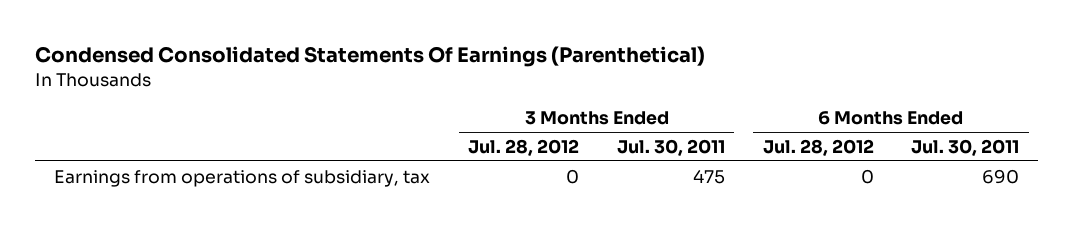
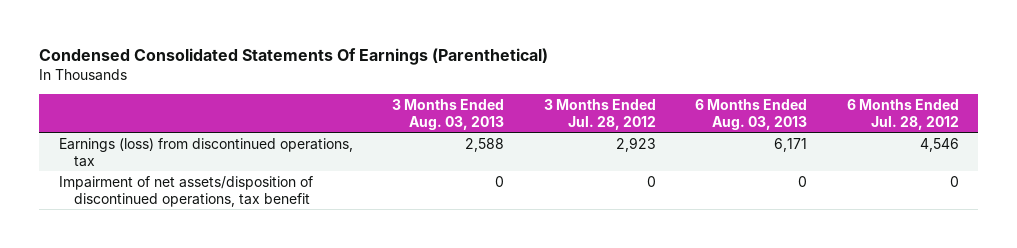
[616,138,725,156] Jul. 30, 2011 -> none
[911,138,1020,156] Jul. 30, 2011 -> none
none -> [392,98,505,131] 3 Months Ended Aug. 03, 2013
none -> [695,98,808,131] 6 Months Ended Aug. 03, 2013
[54,169,431,187] Earnings from operations of subsidiary, tax -> [58,137,353,168] Earnings (loss) from discontinued operations, tax
[566,168,580,184] 0 -> [615,136,656,152] 2,923
[860,168,874,184] 0 -> [919,137,959,152] 4,546
none -> [58,175,313,208] Impairment of net assets/disposition of discontinued operations, tax benefit

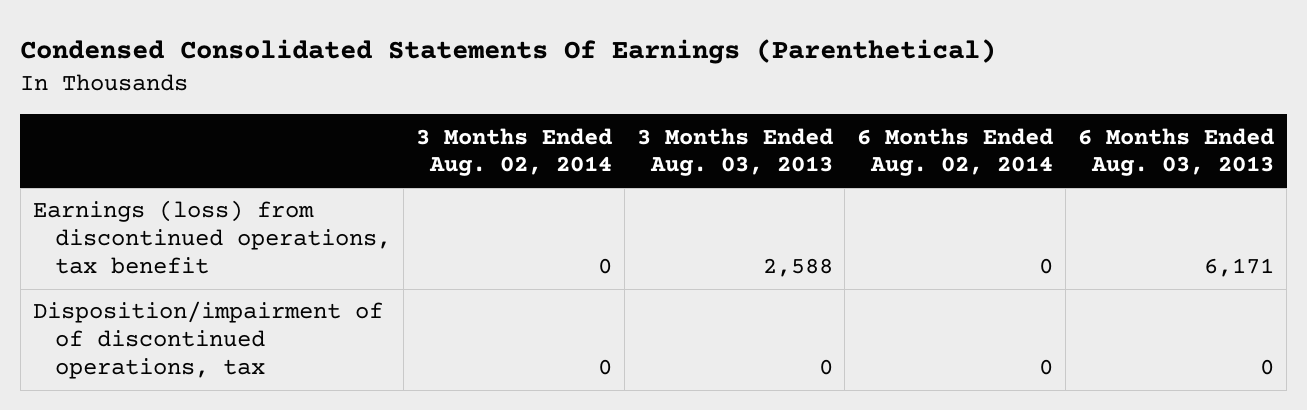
[543,98,656,131] 3 Months Ended Jul. 28, 2012 -> none
[846,98,959,131] 6 Months Ended Jul. 28, 2012 -> none
none -> [415,127,612,177] 3 Months Ended Aug. 02, 2014
none -> [857,127,1054,177] 6 Months Ended Aug. 02, 2014
[58,137,353,168] Earnings (loss) from discontinued operations, tax -> [32,200,391,275] Earnings (loss) from discontinued operations, tax benefit
[58,175,313,208] Impairment of net assets/disposition of discontinued operations, tax benefit -> [32,301,383,380] Disposition/impairment of of discontinued operations, tax

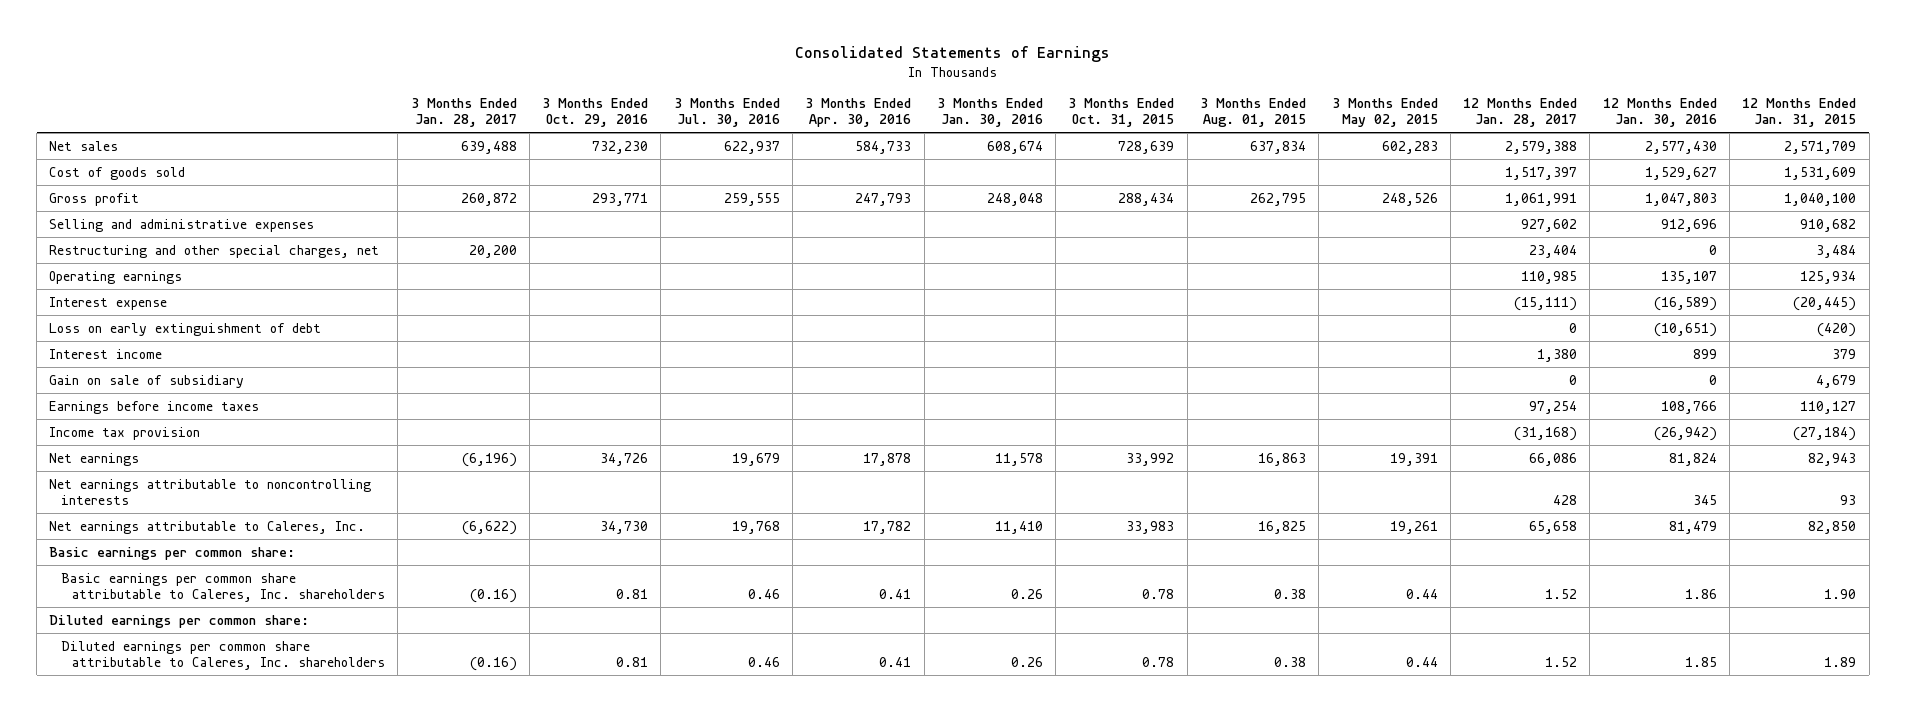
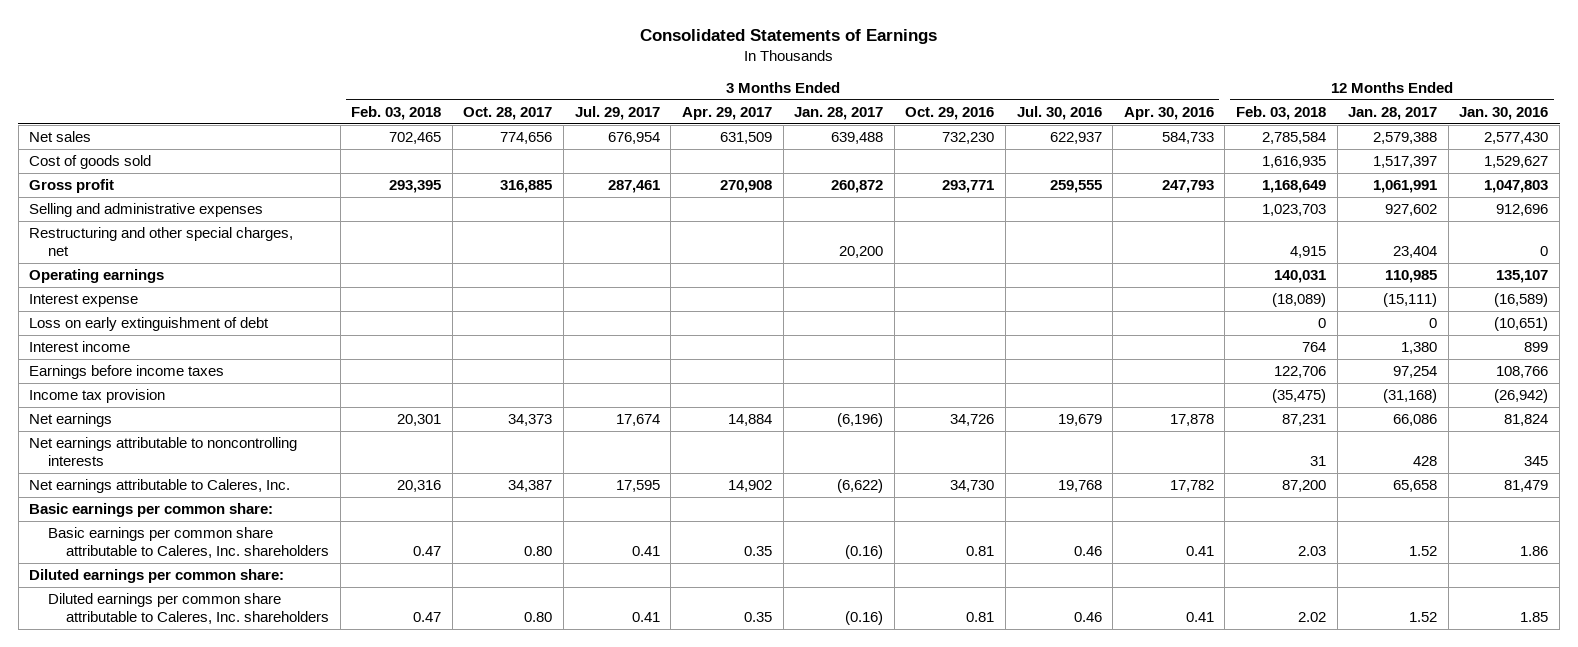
[936,97,1043,128] 3 Months Ended Jan. 30, 2016 -> none
[1068,97,1175,128] 3 Months Ended Oct. 31, 2015 -> none
[1199,97,1306,128] 3 Months Ended Aug. 01, 2015 -> none
[1331,97,1438,128] 3 Months Ended May 02, 2015 -> none
[1742,97,1857,128] 12 Months Ended Jan. 31, 2015 -> none
none -> [351,105,442,120] Feb. 03, 2018
none -> [463,106,553,120] Oct. 28, 2017
none -> [574,105,660,120] Jul. 29, 2017
none -> [681,106,772,120] Apr. 29, 2017
none -> [1236,105,1327,120] Feb. 03, 2018
[49,374,245,388] Gain on sale of subsidiary -> none

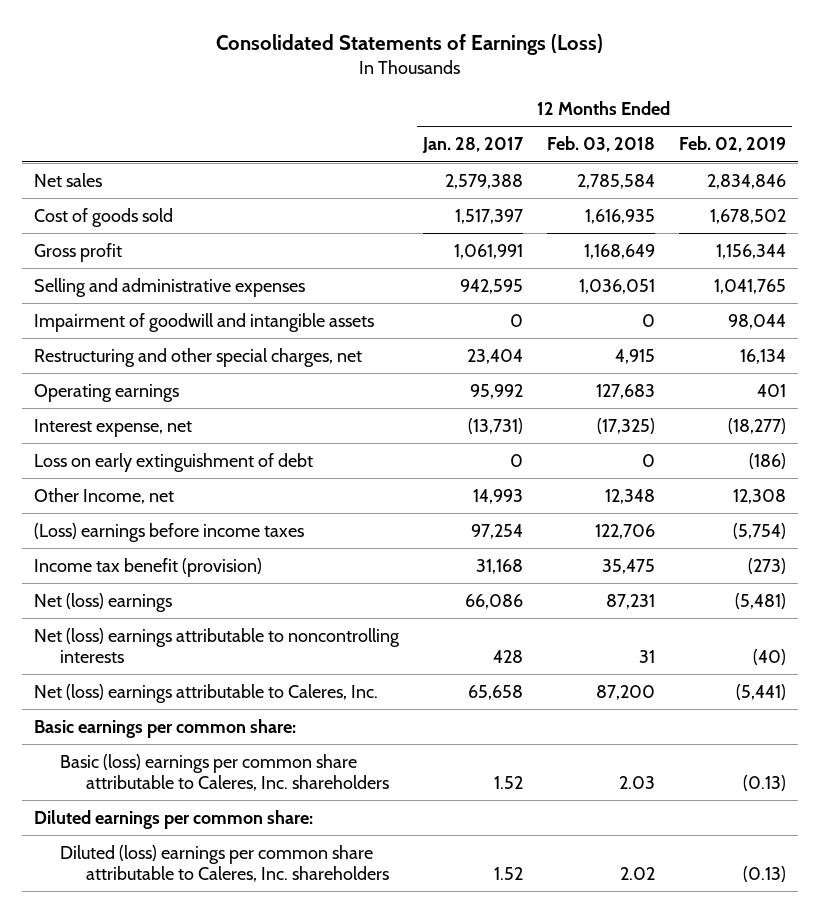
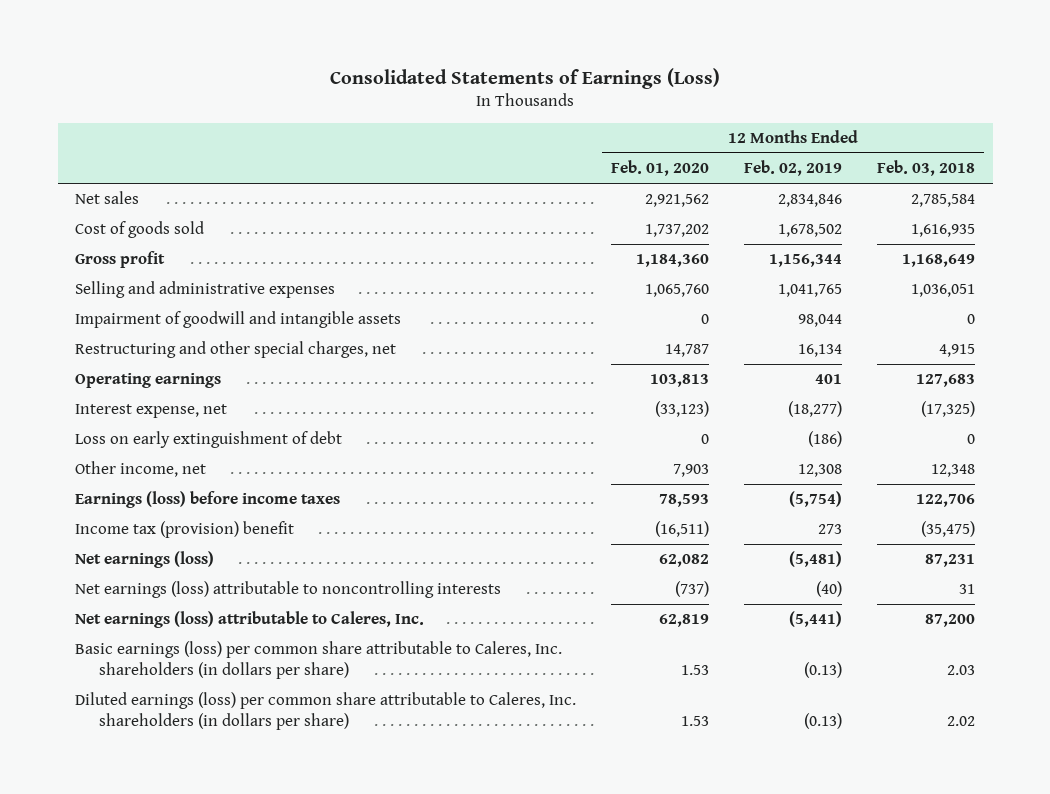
[421,137,524,154] Jan. 28, 2017 -> none
none -> [611,160,710,177] Feb. 01, 2020
[33,718,296,738] Basic earnings per common share: -> none
[33,809,313,829] Diluted earnings per common share: -> none
[33,487,174,504] Other Income, net -> [75,461,207,478] Other income, net
[33,522,304,542] (Loss) earnings before income taxes -> [75,491,341,509] Earnings (loss) before income taxes
[33,557,262,577] Income tax benefit (provision) -> [75,521,295,539] Income tax (provision) benefit
[601,558,655,574] 35,475 -> [921,521,976,538] (35,475)
[747,557,786,574] (273) -> [818,524,843,535] 273
[33,592,172,612] Net (loss) earnings -> [75,551,215,569] Net earnings (loss)
[33,627,400,663] Net (loss) earnings attributable to noncontrolling interests -> [75,581,502,599] Net earnings (loss) attributable to noncontrolling interests
[33,683,378,703] Net (loss) earnings attributable to Caleres, Inc. -> [75,611,425,629] Net earnings (loss) attributable to Caleres, Inc.
[59,753,389,791] Basic (loss) earnings per common share attributable to Caleres, Inc. shareholders -> [75,641,563,680] Basic earnings (loss) per common share attributable to Caleres, Inc. shareholders (in dollars per share)
[59,844,389,882] Diluted (loss) earnings per common share attributable to Caleres, Inc. shareholders -> [75,692,577,731] Diluted earnings (loss) per common share attributable to Caleres, Inc. shareholders (in dollars per share)

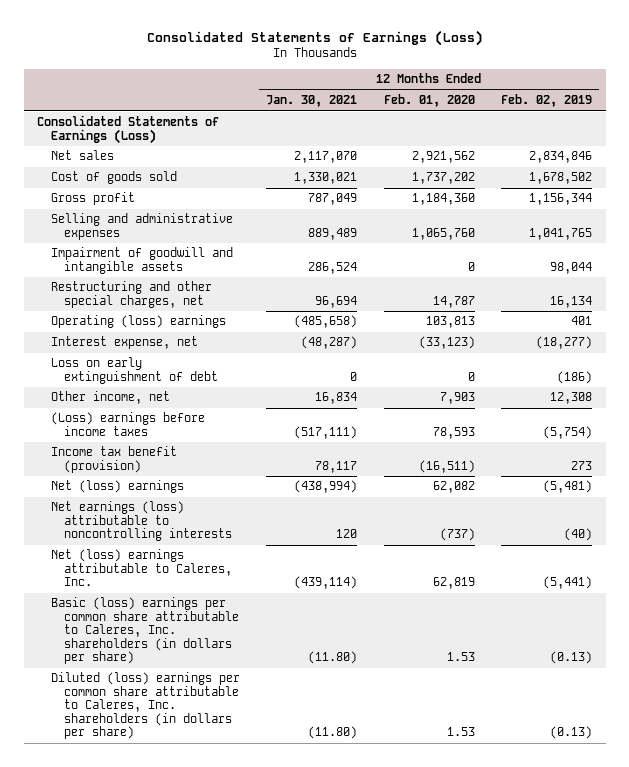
[877,160,976,177] Feb. 03, 2018 -> none
none -> [266,95,358,108] Jan. 30, 2021
none -> [37,115,220,144] Consolidated Statements of Earnings (Loss)
[75,373,222,389] Operating earnings -> [50,315,226,329] Operating (loss) earnings
[75,491,341,509] Earnings (loss) before income taxes -> [50,412,205,436] (Loss) earnings before income taxes
[75,521,295,539] Income tax (provision) benefit -> [50,446,177,473] Income tax benefit (provision)
[75,551,215,569] Net earnings (loss) -> [50,480,184,494] Net (loss) earnings
[75,611,425,629] Net earnings (loss) attributable to Caleres, Inc. -> [50,549,233,587] Net (loss) earnings attributable to Caleres, Inc.
[75,641,563,680] Basic earnings (loss) per common share attributable to Caleres, Inc. shareholders (in dollars per share) -> [50,597,240,665] Basic (loss) earnings per common share attributable to Caleres, Inc. shareholders (in dollars per share)
[75,692,577,731] Diluted earnings (loss) per common share attributable to Caleres, Inc. shareholders (in dollars per share) -> [50,672,240,740] Diluted (loss) earnings per common share attributable to Caleres, Inc. shareholders (in dollars per share)

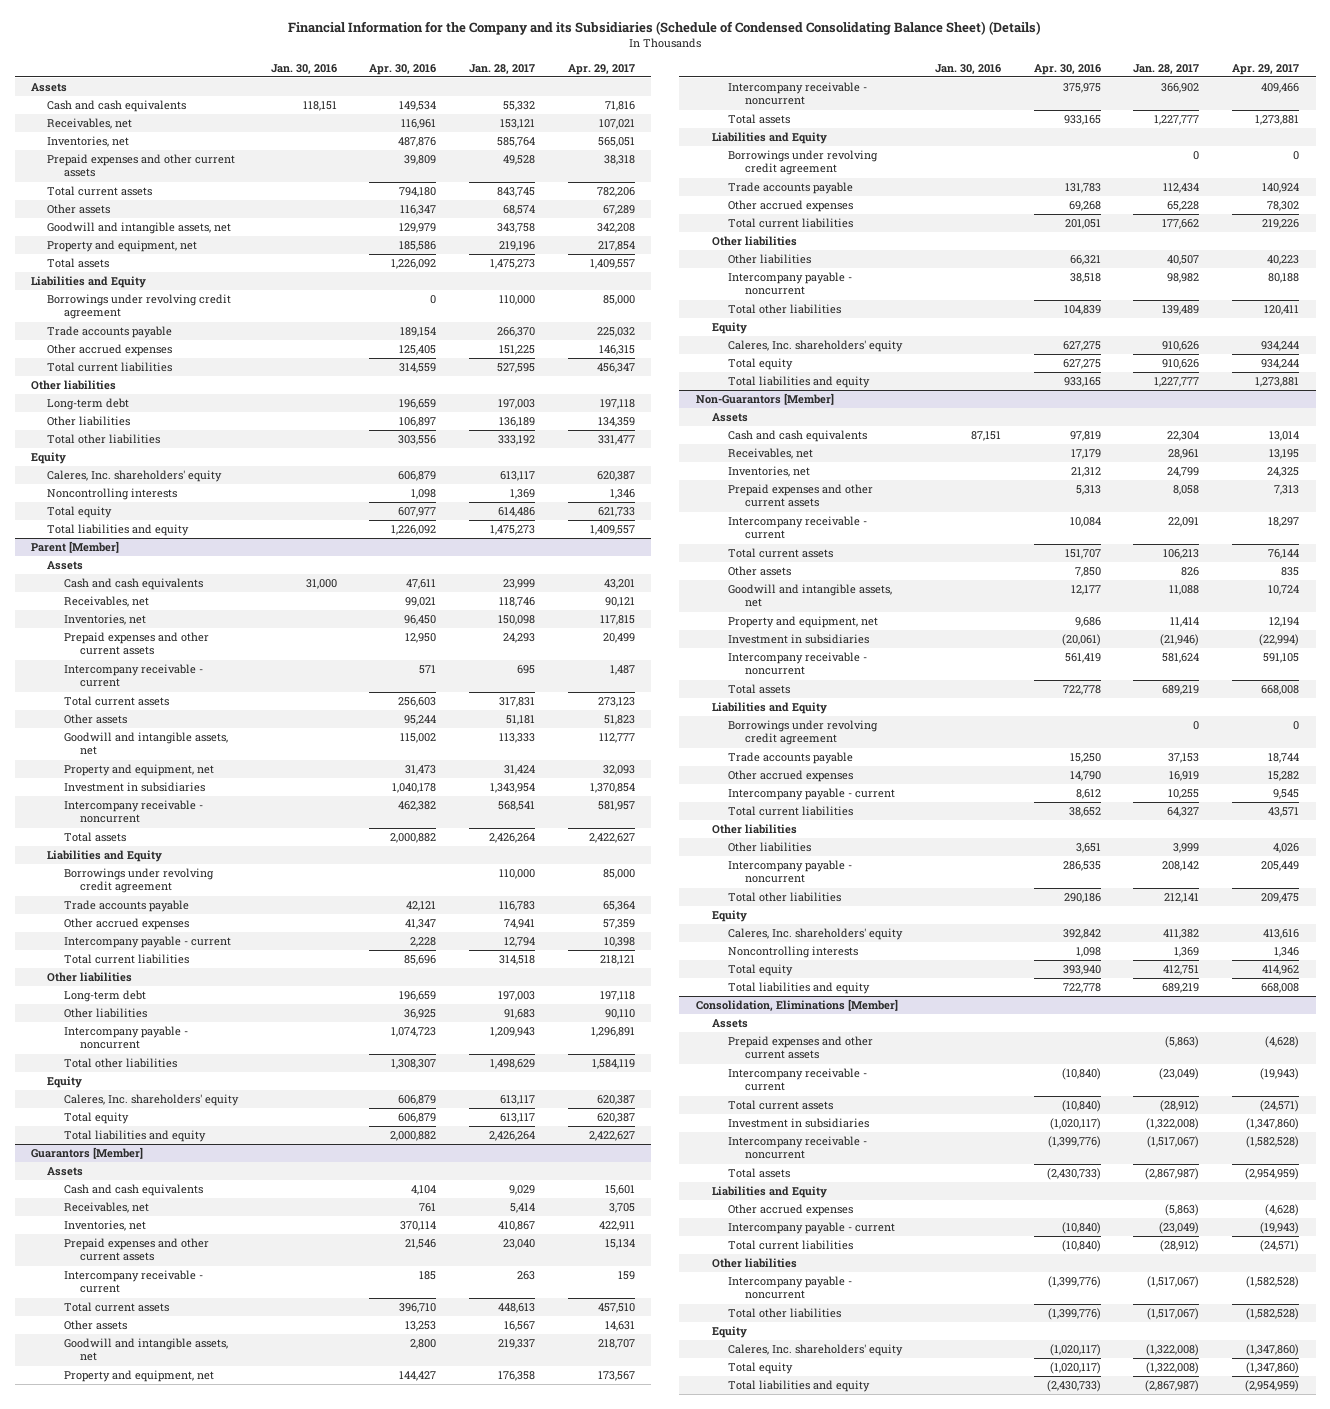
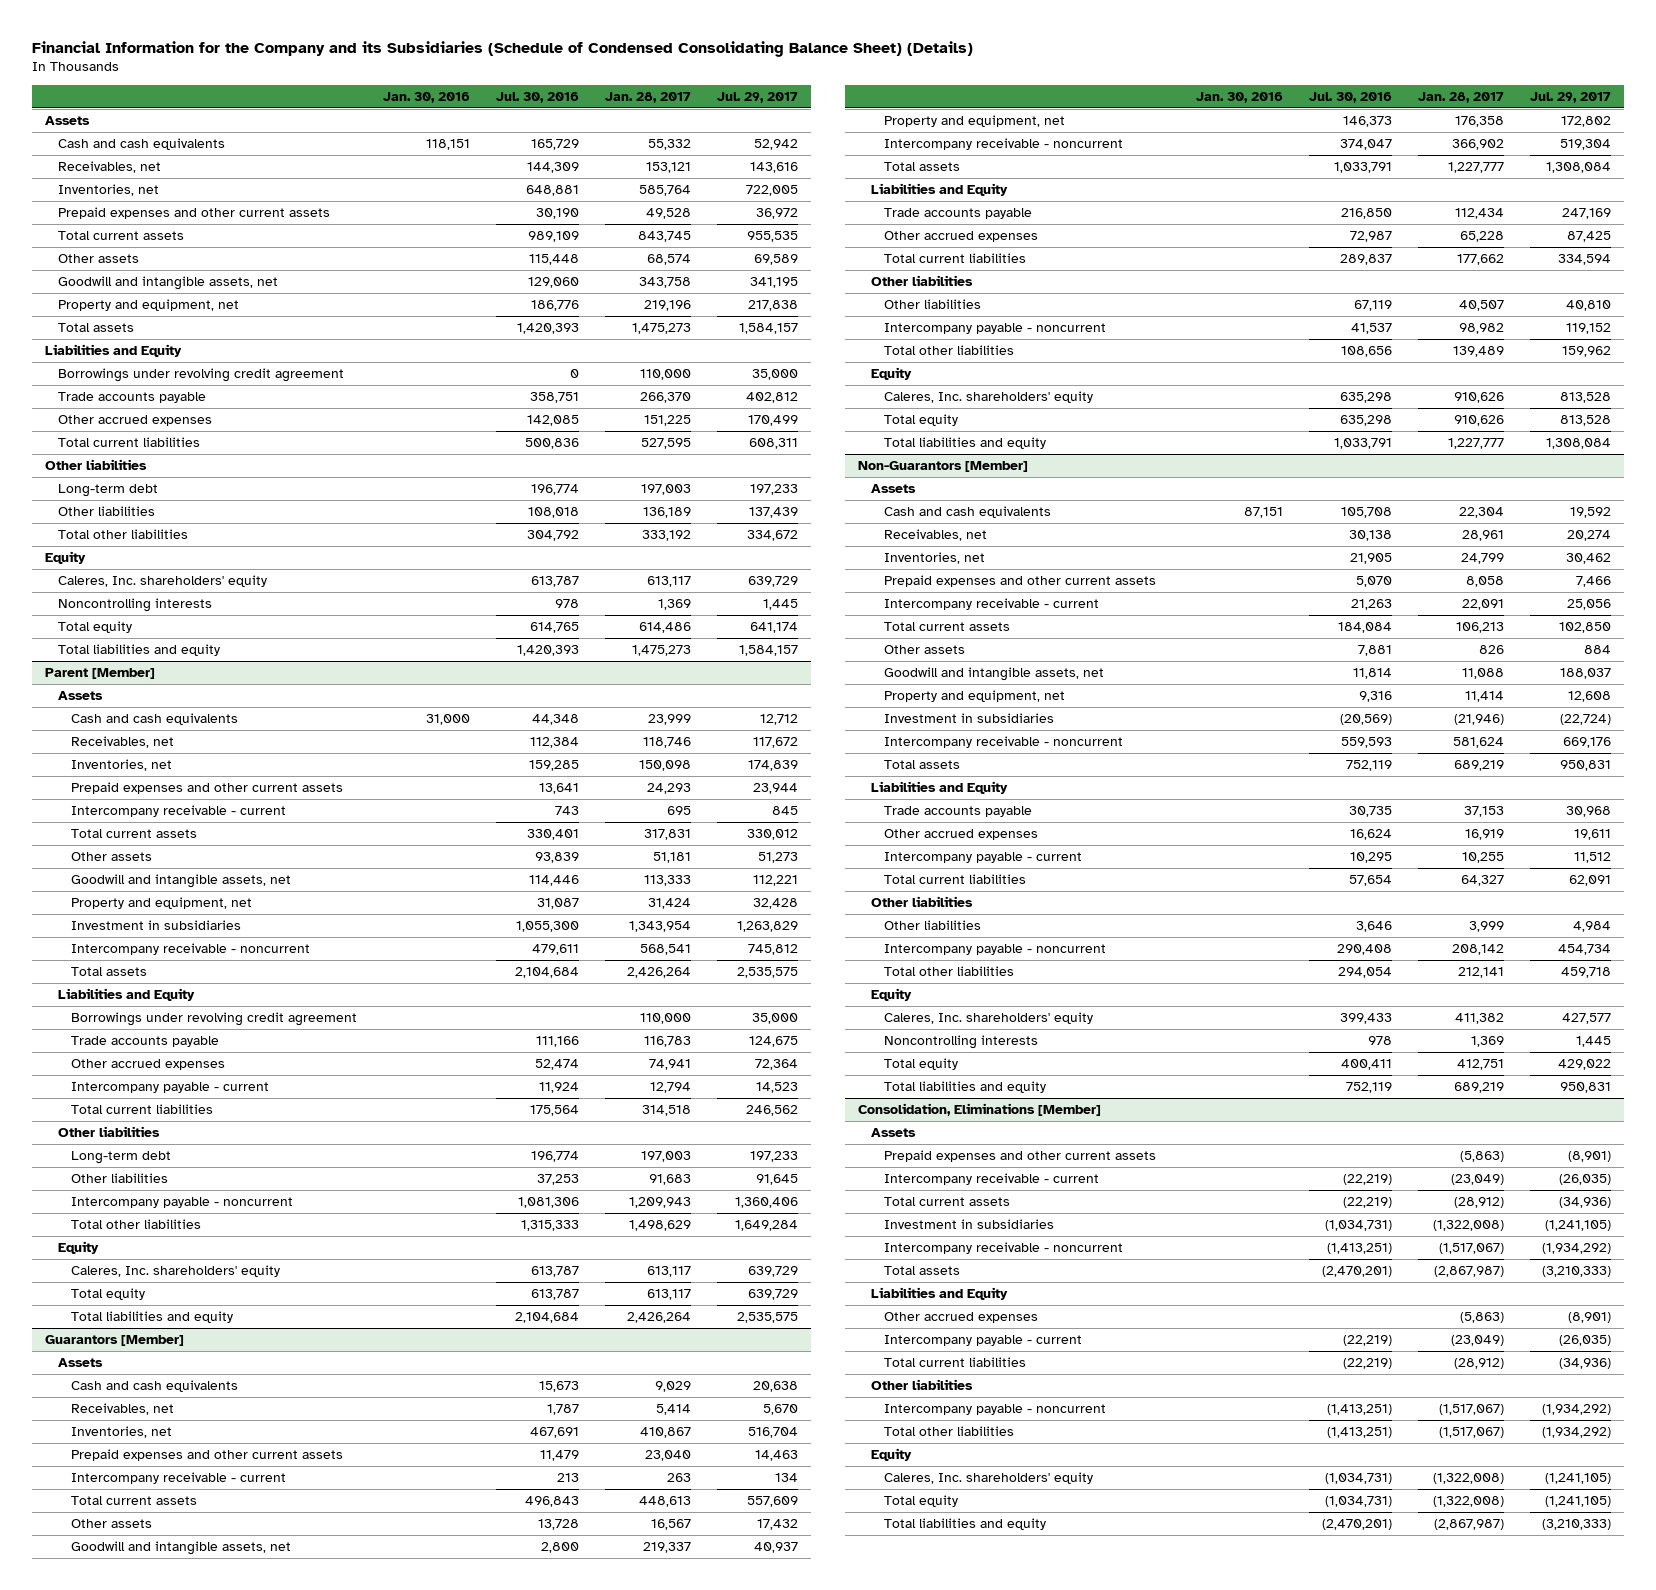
[369,63,437,75] Apr. 30, 2016 -> none
[567,63,635,75] Apr. 29, 2017 -> none
none -> [495,91,579,103] Jul. 30, 2016
none -> [717,91,799,103] Jul. 29, 2017
[728,150,879,176] Borrowings under revolving credit agreement -> none
[728,720,879,746] Borrowings under revolving credit agreement -> none

